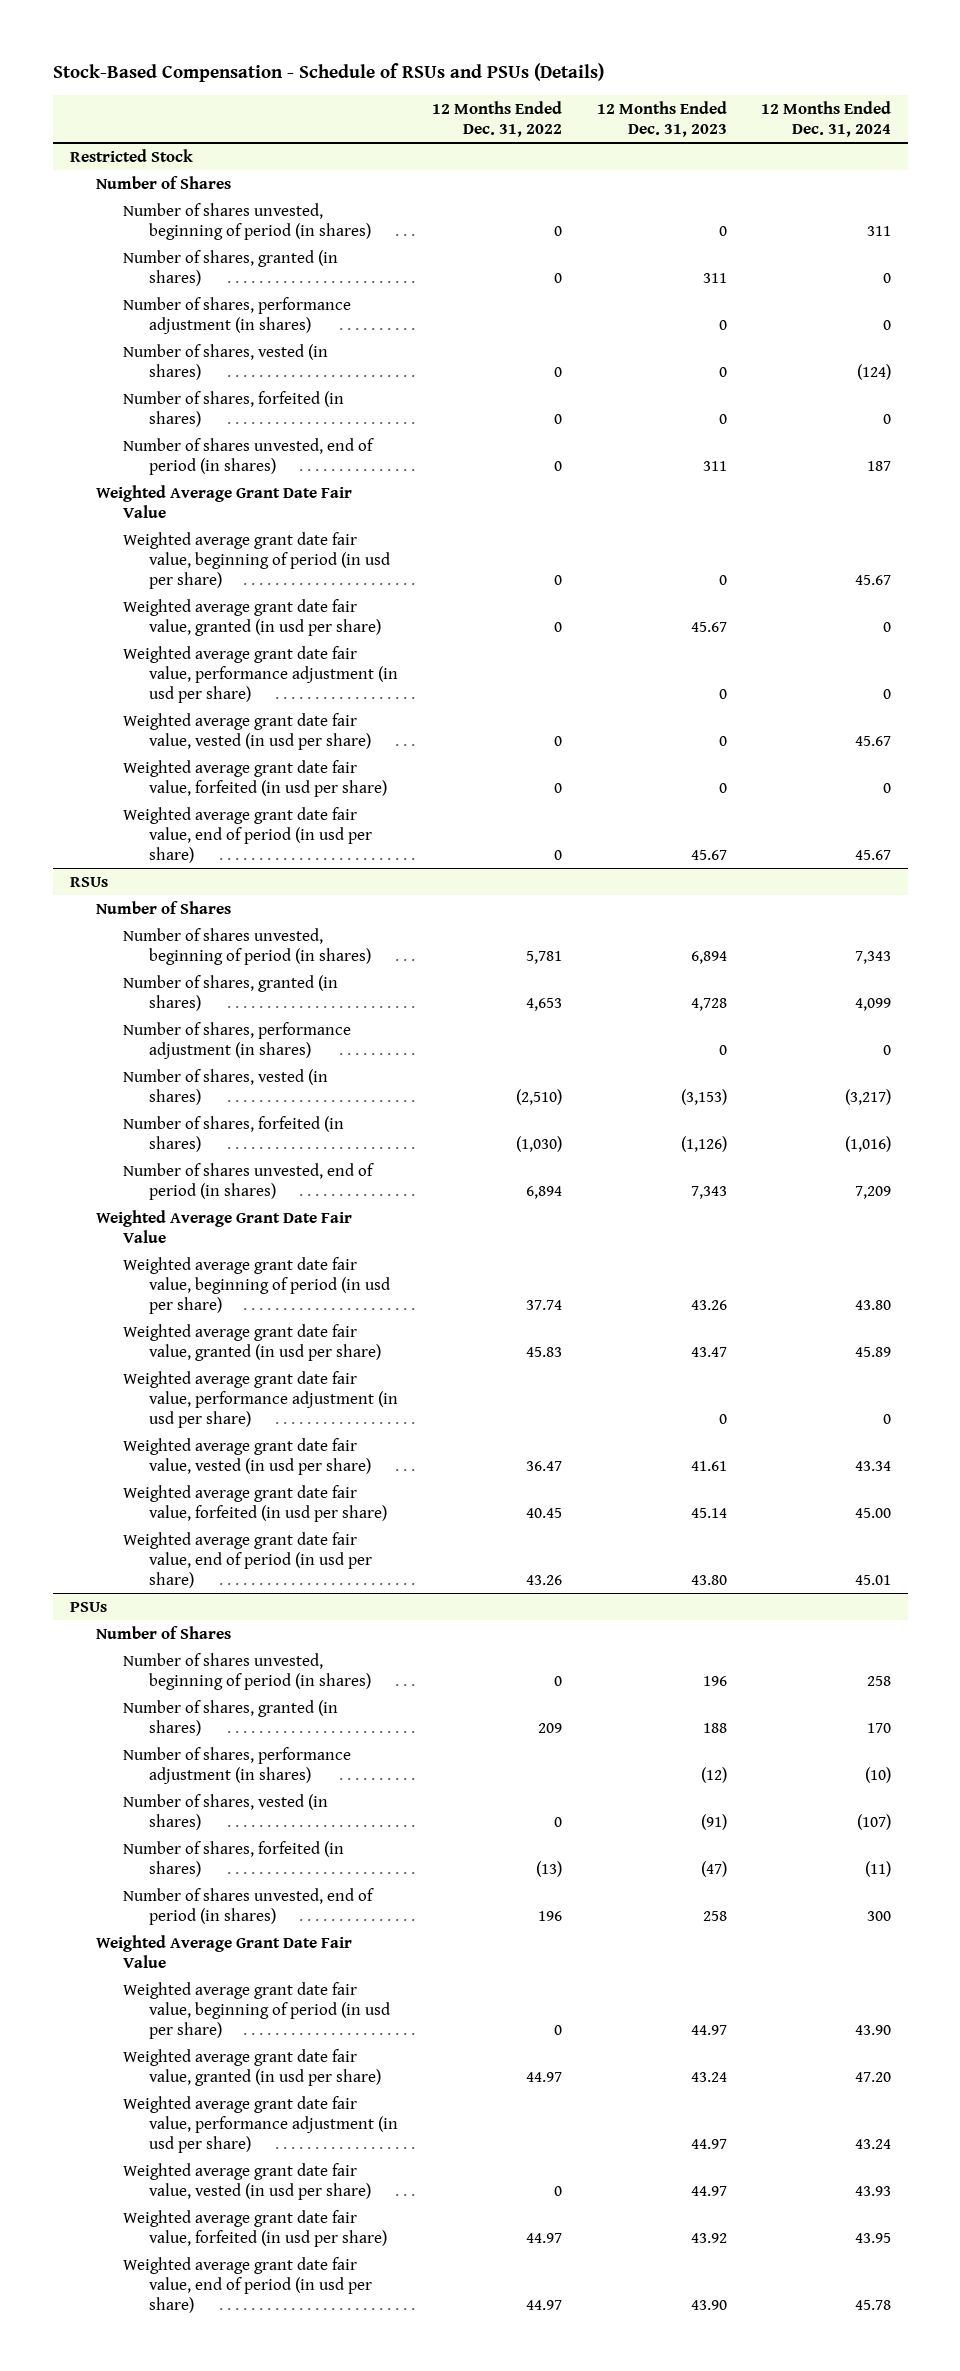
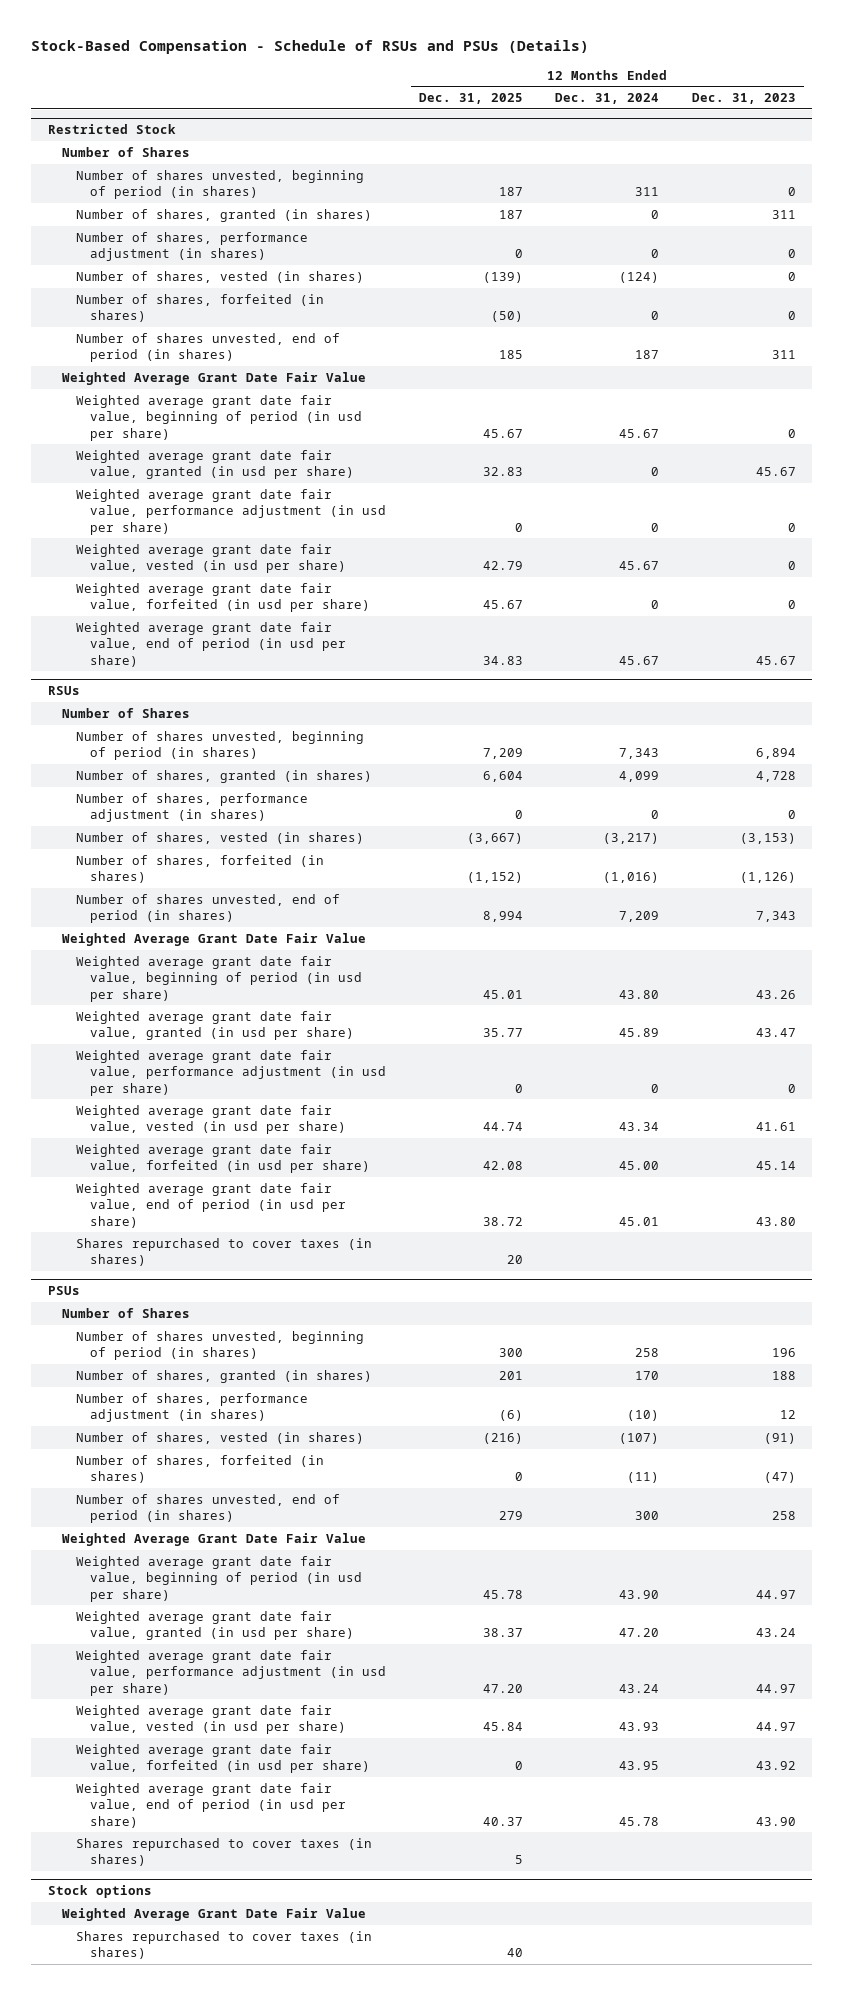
[432,100,563,137] 12 Months Ended Dec. 31, 2022 -> none
none -> [418,93,523,105] Dec. 31, 2025
none -> [76,1237,373,1267] Shares repurchased to cover taxes (in shares)
[700,1766,727,1783] (12) -> [779,1410,796,1420] 12
none -> [76,1837,373,1867] Shares repurchased to cover taxes (in shares)
none -> [47,1885,152,1899] Stock options
none -> [61,1907,366,1921] Weighted Average Grant Date Fair Value
none -> [76,1930,373,1960] Shares repurchased to cover taxes (in shares)

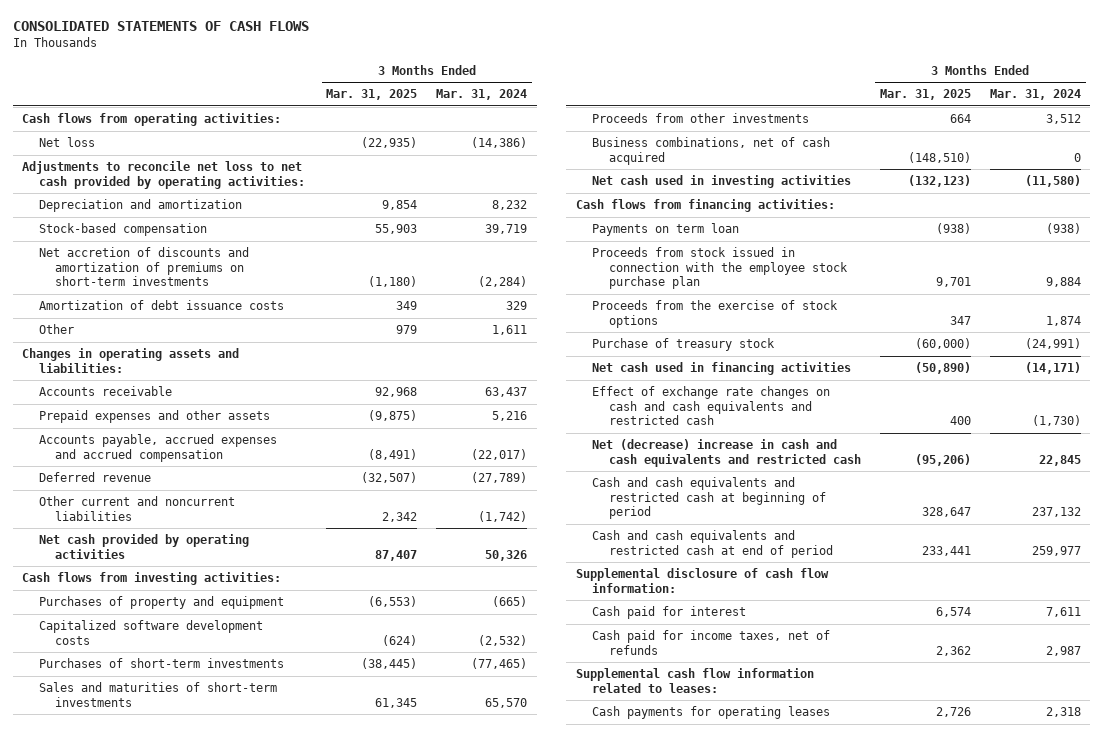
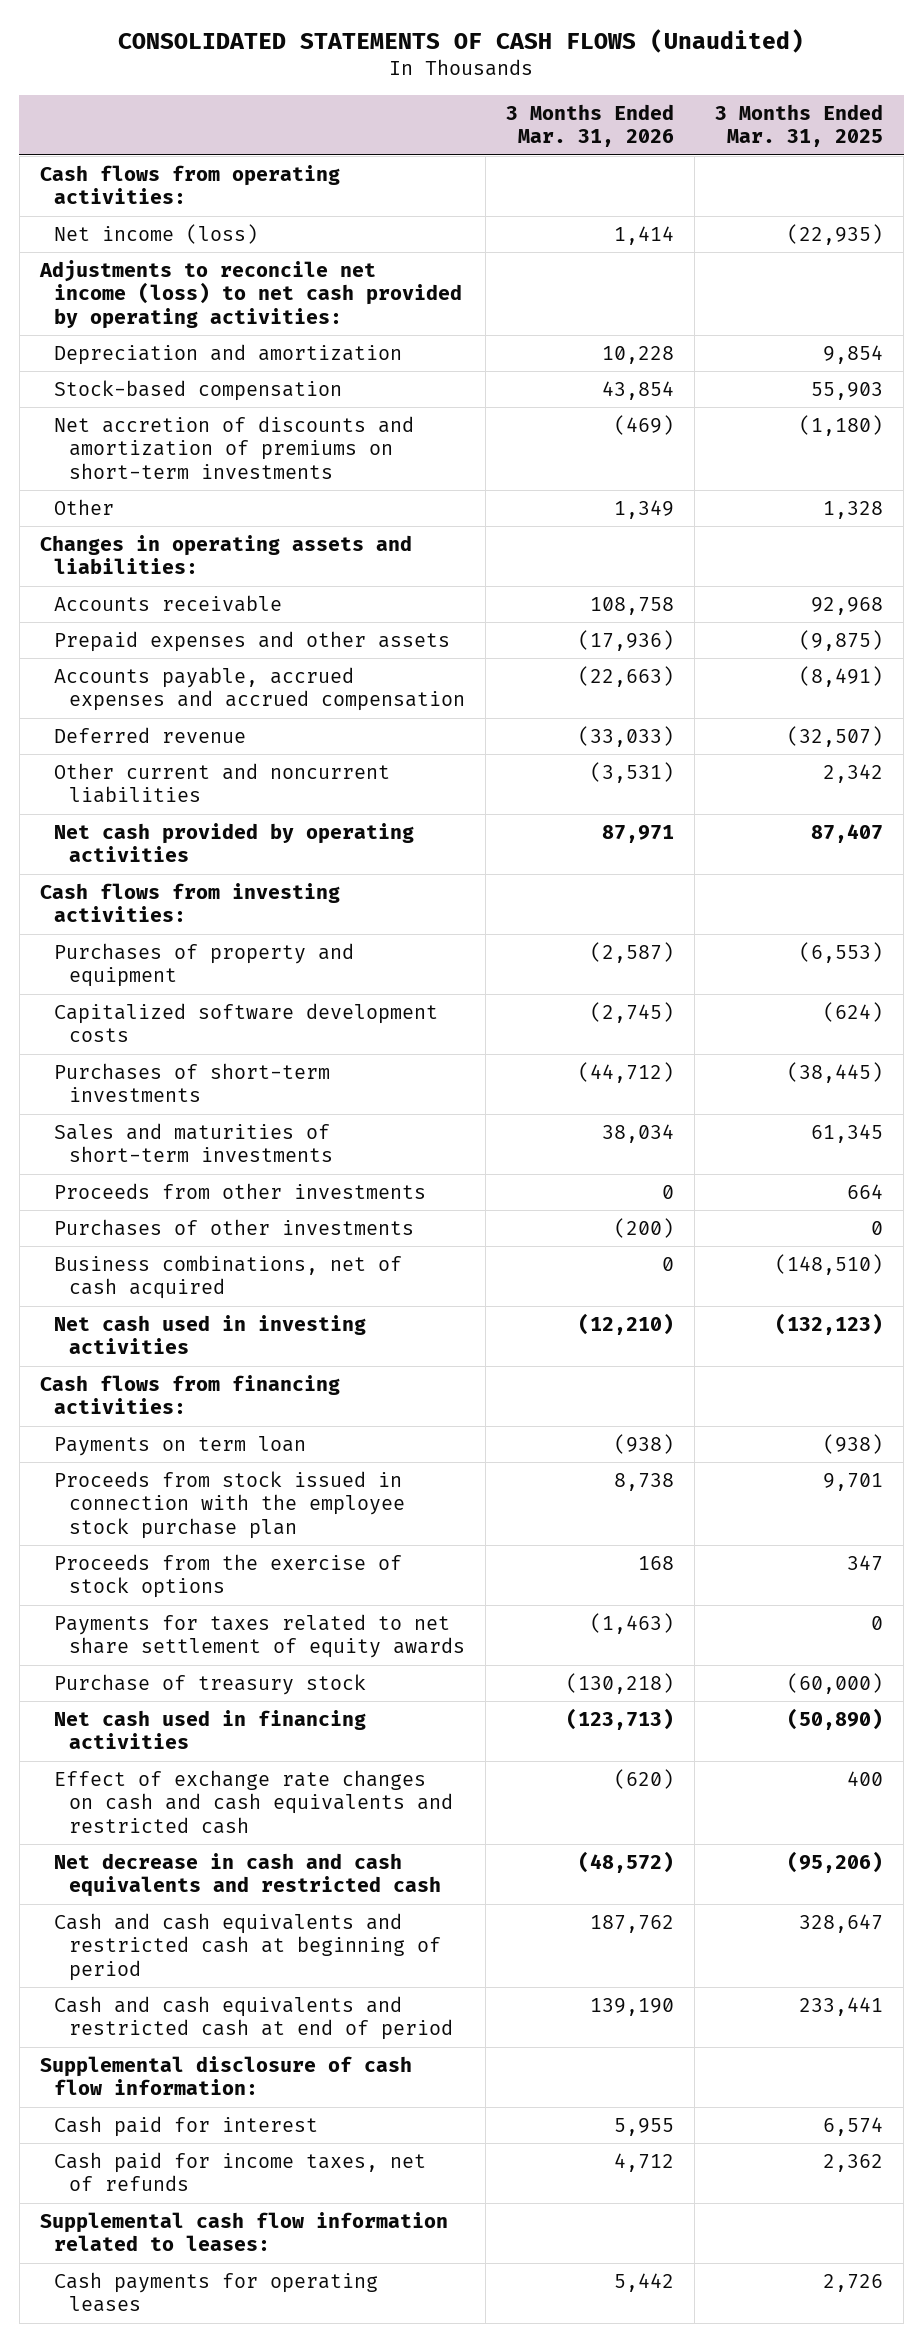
[12,20,309,31] CONSOLIDATED STATEMENTS OF CASH FLOWS -> [118,29,805,54] CONSOLIDATED STATEMENTS OF CASH FLOWS (Unaudited)
[436,89,528,101] Mar. 31, 2024 -> none
none -> [506,103,675,148] 3 Months Ended Mar. 31, 2026
[38,137,95,148] Net loss -> [54,224,259,245] Net income (loss)
[22,161,305,189] Adjustments to reconcile net loss to net cash provided by operating activities: -> [38,260,463,329] Adjustments to reconcile net income (loss) to net cash provided by operating activities:
[38,300,284,311] Amortization of debt issuance costs -> none
[396,325,418,335] 979 -> [823,501,884,520] 1,328
none -> [54,1219,415,1237] Purchases of other investments
none -> [54,1614,466,1659] Payments for taxes related to net share settlement of equity awards
[592,439,861,467] Net (decrease) increase in cash and cash equivalents and restricted cash -> [54,1853,442,1898] Net decrease in cash and cash equivalents and restricted cash

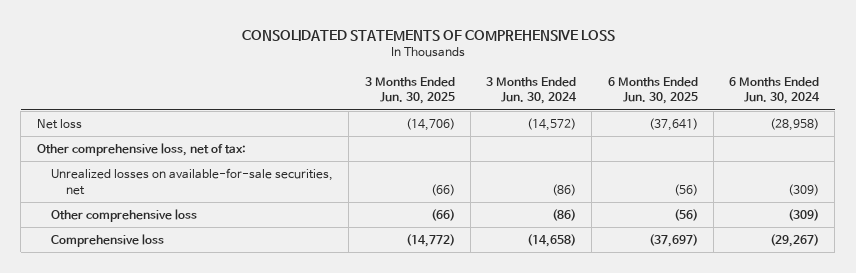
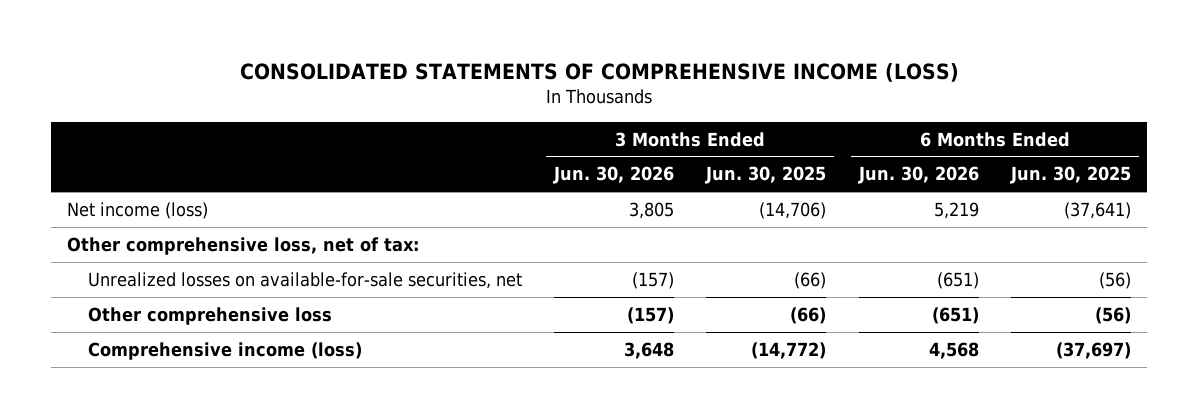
[241,29,615,41] CONSOLIDATED STATEMENTS OF COMPREHENSIVE LOSS -> [239,63,959,83] CONSOLIDATED STATEMENTS OF COMPREHENSIVE INCOME (LOSS)
[486,76,578,105] 3 Months Ended Jun. 30, 2024 -> none
[729,76,821,105] 6 Months Ended Jun. 30, 2024 -> none
none -> [552,166,674,185] Jun. 30, 2026
none -> [857,166,979,185] Jun. 30, 2026
[36,119,82,130] Net loss -> [67,201,209,219] Net income (loss)
[51,234,165,248] Comprehensive loss -> [87,341,362,360] Comprehensive income (loss)

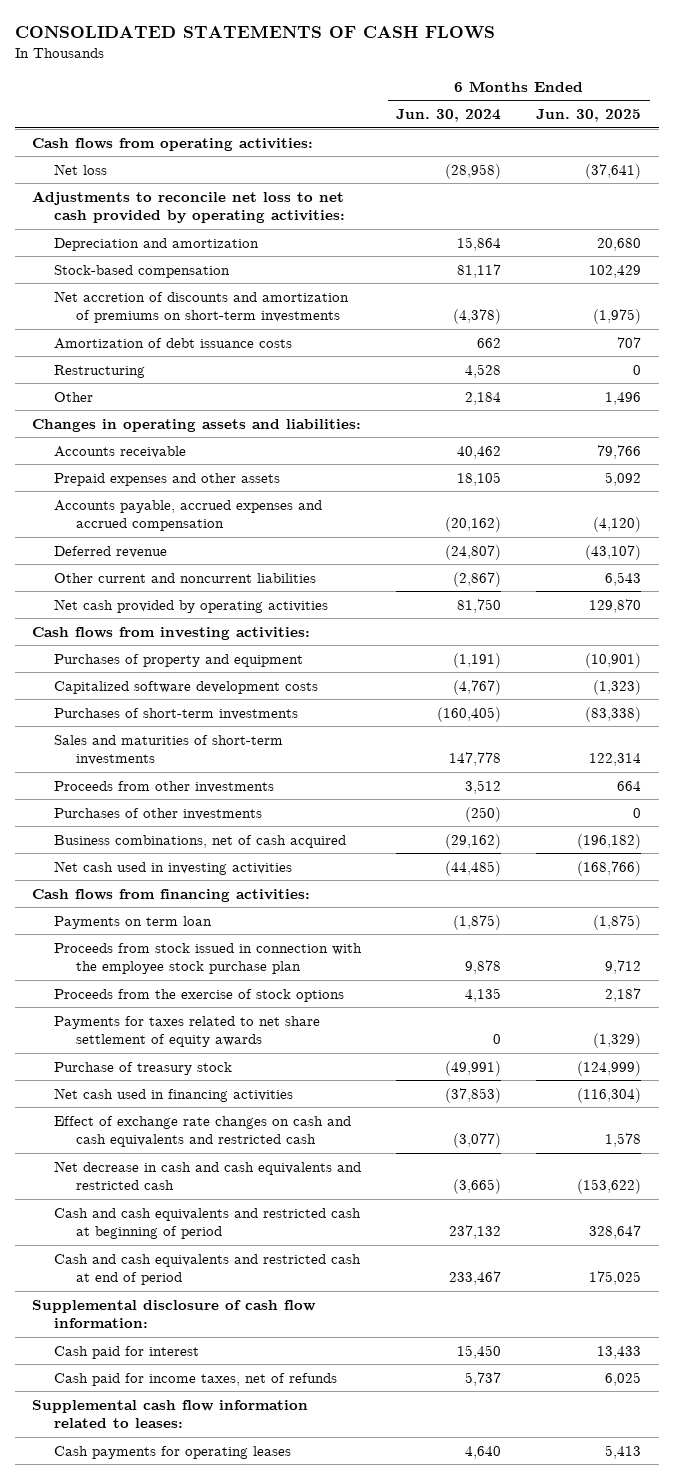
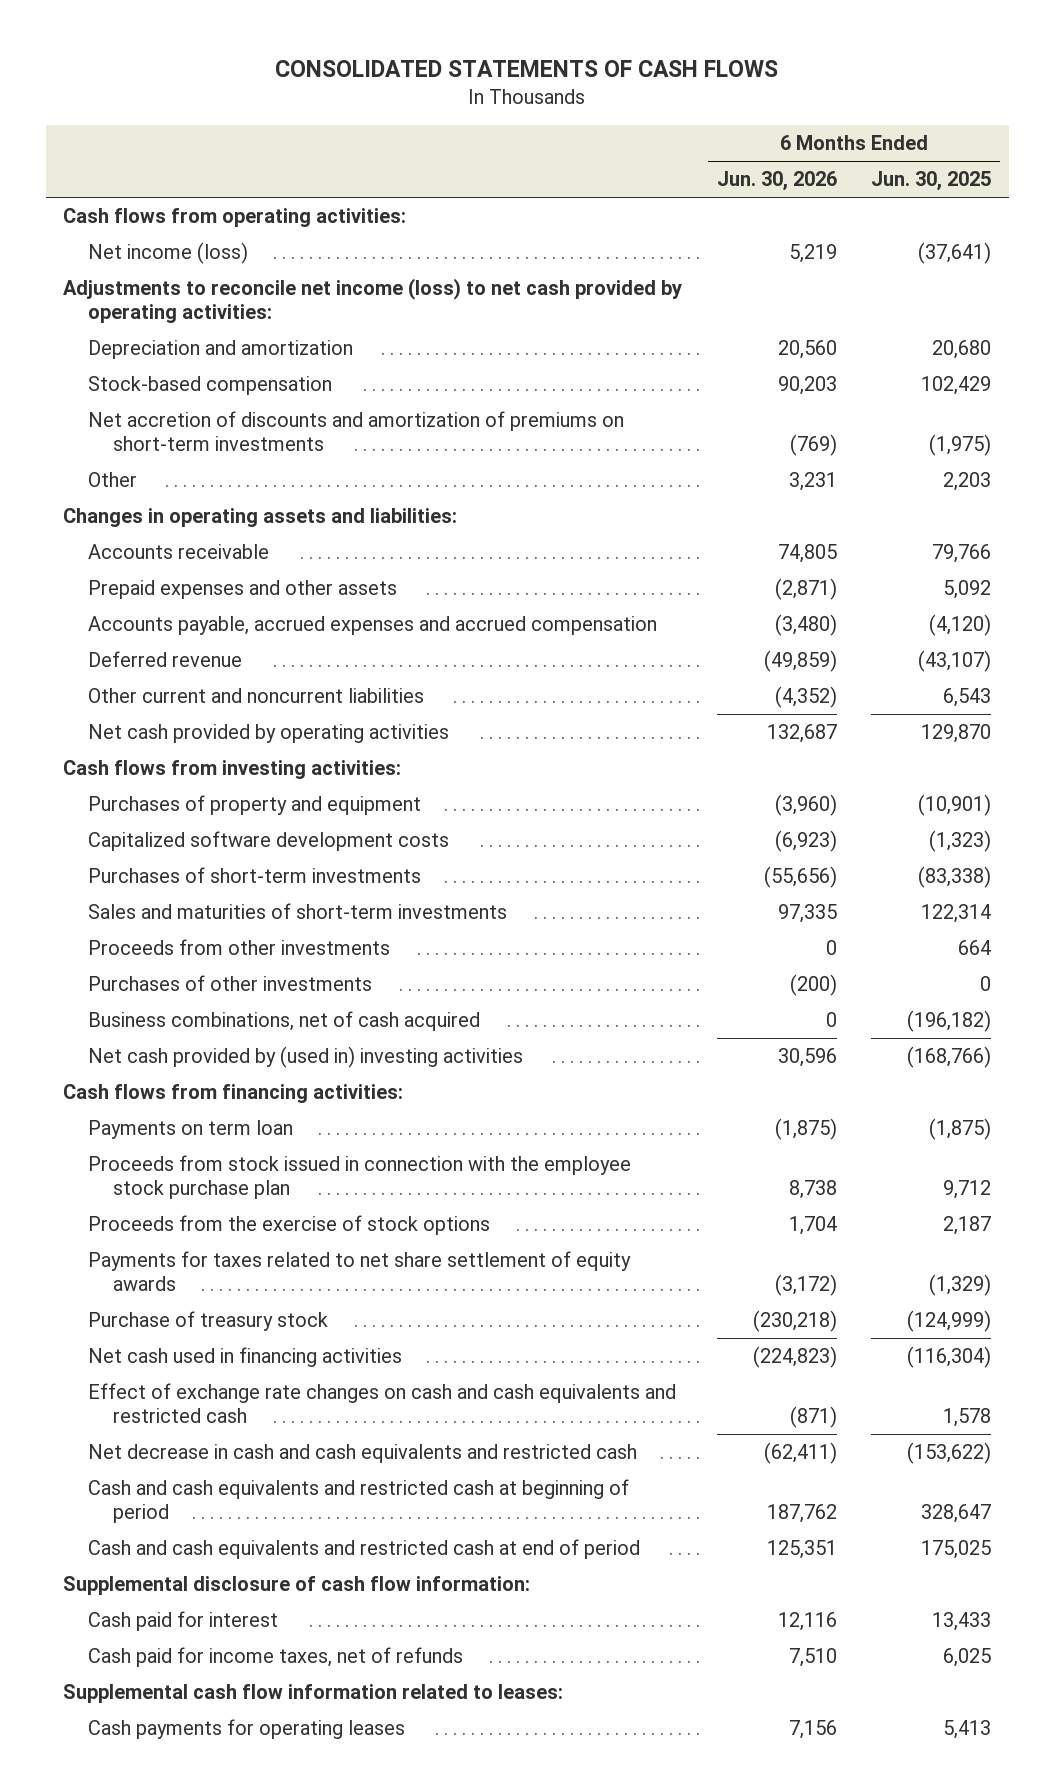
[396,109,502,123] Jun. 30, 2024 -> none
none -> [716,171,837,192] Jun. 30, 2026
[54,163,108,175] Net loss -> [88,242,249,265] Net income (loss)
[32,190,346,223] Adjustments to reconcile net loss to net cash provided by operating activities: -> [63,278,683,324] Adjustments to reconcile net income (loss) to net cash provided by operating activities:
[54,337,293,349] Amortization of debt issuance costs -> none
[54,364,146,378] Restructuring -> none
[605,391,642,405] 1,496 -> [943,472,992,492] 2,203
[54,860,293,875] Net cash used in investing activities -> [88,1046,524,1069] Net cash provided by (used in) investing activities

